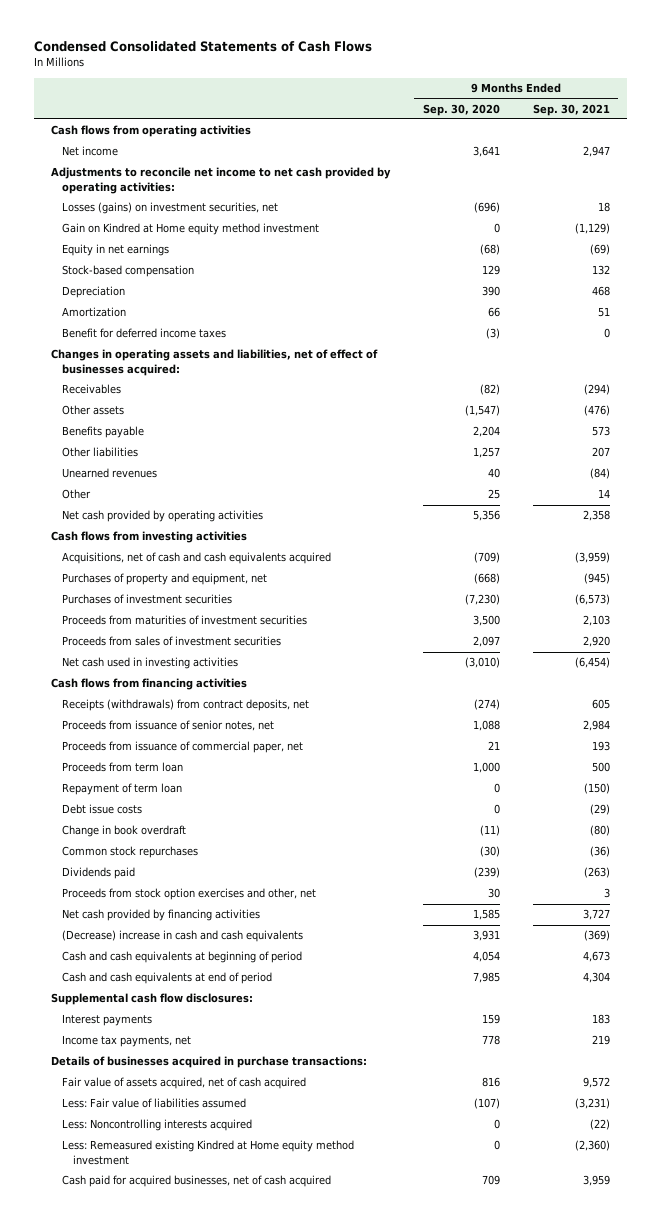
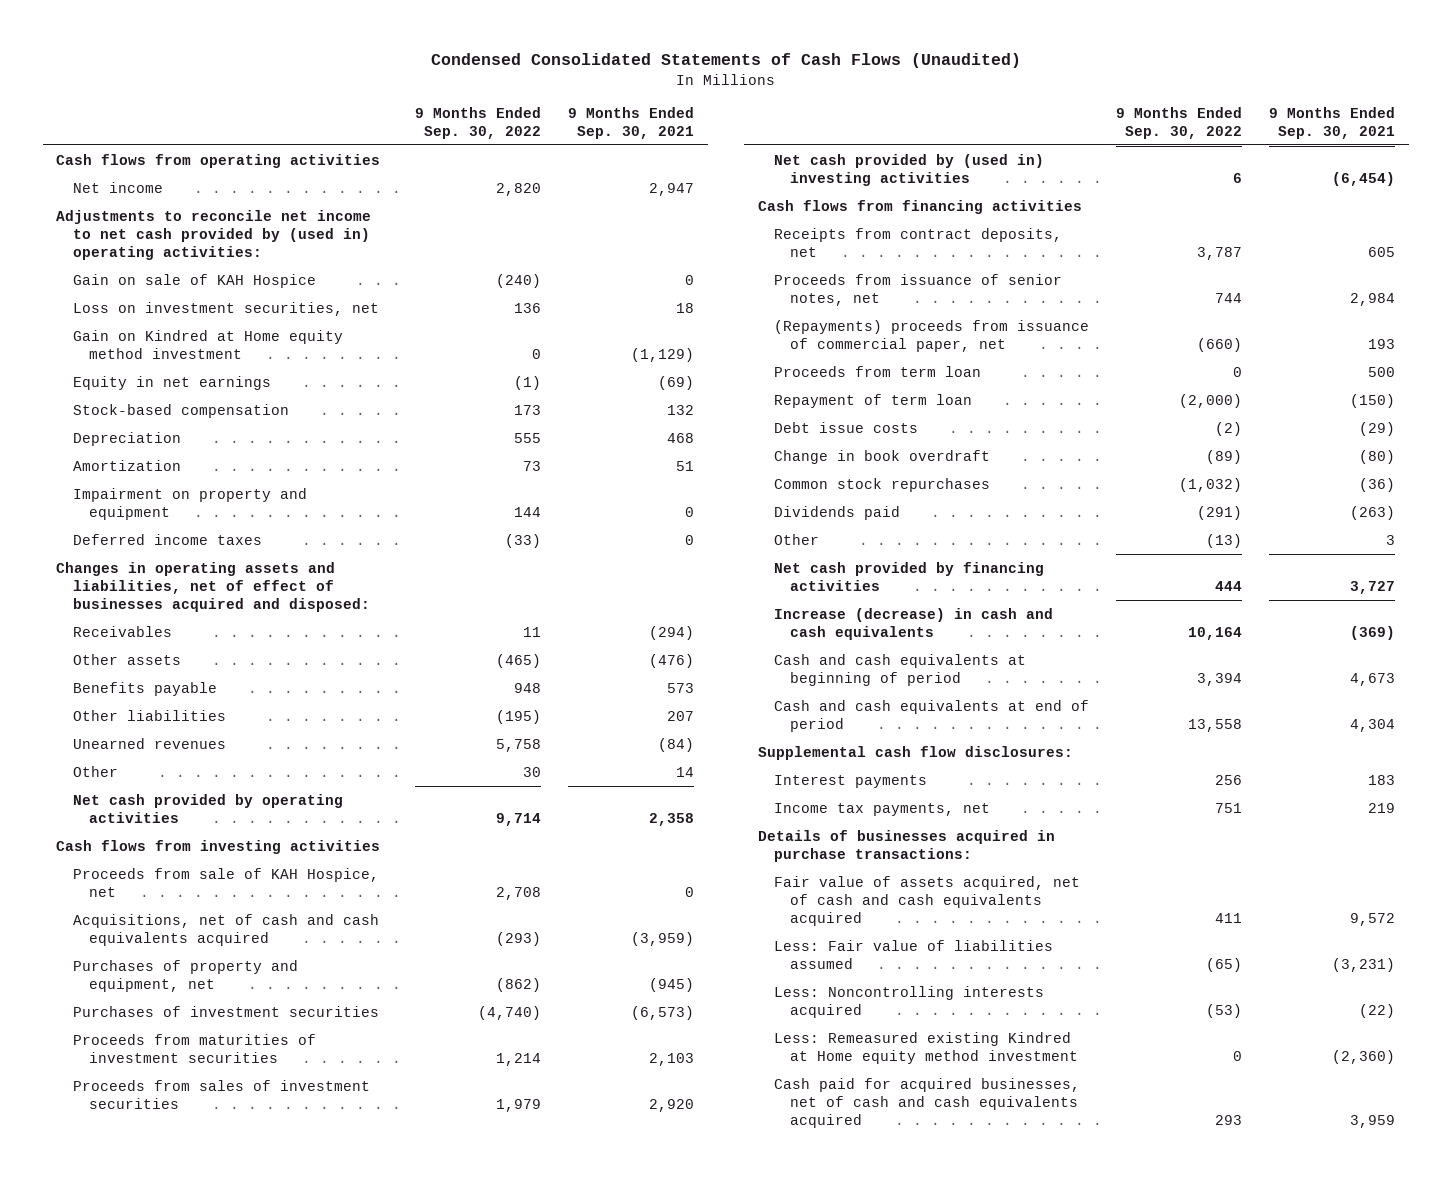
[33,41,372,53] Condensed Consolidated Statements of Cash Flows -> [430,53,1021,69] Condensed Consolidated Statements of Cash Flows (Unaudited)
[422,103,500,116] Sep. 30, 2020 -> none
none -> [414,106,541,139] 9 Months Ended Sep. 30, 2022
[50,167,391,194] Adjustments to reconcile net income to net cash provided by operating activities: -> [56,209,372,260] Adjustments to reconcile net income to net cash provided by (used in) operating activities:
none -> [72,273,316,288] Gain on sale of KAH Hospice
[61,202,278,215] Losses (gains) on investment securities, net -> [72,301,379,316] Loss on investment securities, net
none -> [72,487,307,520] Impairment on property and equipment
[61,328,226,339] Benefit for deferred income taxes -> [72,533,262,545] Deferred income taxes
[50,349,378,376] Changes in operating assets and liabilities, net of effect of businesses acquired: -> [56,561,370,612] Changes in operating assets and liabilities, net of effect of businesses acquired and disposed:
none -> [72,867,379,897] Proceeds from sale of KAH Hospice, net
[61,657,238,670] Net cash used in investing activities -> [773,153,1044,186] Net cash provided by (used in) investing activities
[61,699,309,712] Receipts (withdrawals) from contract deposits, net -> [773,227,1062,257] Receipts from contract deposits, net
[61,741,303,754] Proceeds from issuance of commercial paper, net -> [773,319,1089,352] (Repayments) proceeds from issuance of commercial paper, net
[61,888,316,901] Proceeds from stock option exercises and other, net -> none
none -> [773,533,819,545] Other
[61,930,303,943] (Decrease) increase in cash and cash equivalents -> [773,607,1053,640] Increase (decrease) in cash and cash equivalents
[61,1077,306,1090] Fair value of assets acquired, net of cash acquired -> [773,875,1080,926] Fair value of assets acquired, net of cash and cash equivalents acquired
[61,1175,331,1188] Cash paid for acquired businesses, net of cash acquired -> [773,1077,1080,1128] Cash paid for acquired businesses, net of cash and cash equivalents acquired

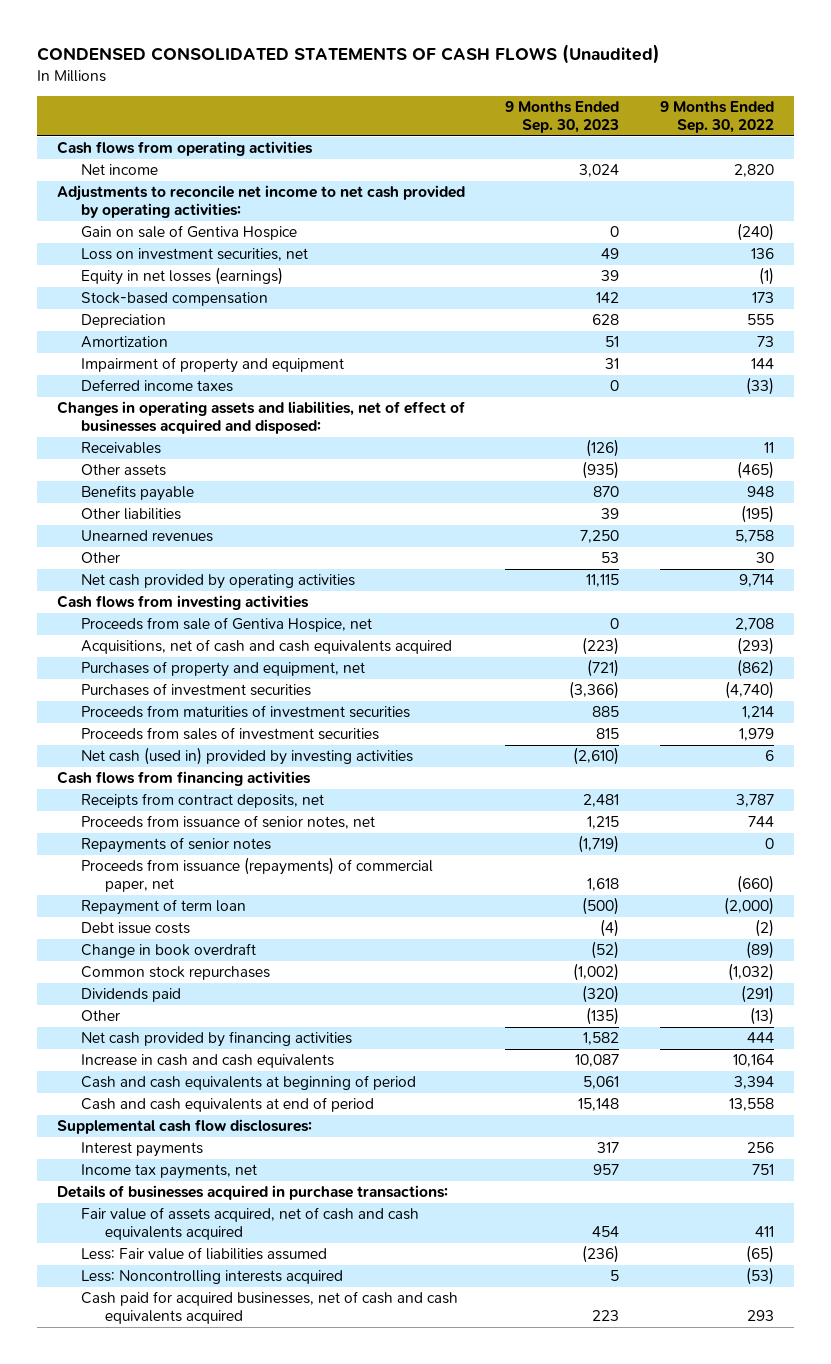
[430,53,1021,69] Condensed Consolidated Statements of Cash Flows (Unaudited) -> [36,44,660,65] CONDENSED CONSOLIDATED STATEMENTS OF CASH FLOWS (Unaudited)
[568,106,695,139] 9 Months Ended Sep. 30, 2021 -> none
none -> [505,101,620,133] 9 Months Ended Sep. 30, 2023
[56,209,372,260] Adjustments to reconcile net income to net cash provided by (used in) operating activities: -> [56,185,465,218] Adjustments to reconcile net income to net cash provided by operating activities:
[72,273,316,288] Gain on sale of KAH Hospice -> [80,225,297,241] Gain on sale of Gentiva Hospice
[72,329,343,359] Gain on Kindred at Home equity method investment -> none
[72,375,271,390] Equity in net earnings -> [80,267,283,286] Equity in net losses (earnings)
[72,487,307,520] Impairment on property and equipment -> [80,357,344,374] Impairment of property and equipment
[72,867,379,897] Proceeds from sale of KAH Hospice, net -> [80,617,372,633] Proceeds from sale of Gentiva Hospice, net
[773,153,1044,186] Net cash provided by (used in) investing activities -> [80,747,413,766] Net cash (used in) provided by investing activities
[773,365,981,377] Proceeds from term loan -> none
none -> [80,837,271,854] Repayments of senior notes
[773,319,1089,352] (Repayments) proceeds from issuance of commercial paper, net -> [80,857,433,892] Proceeds from issuance (repayments) of commercial paper, net
[773,607,1053,640] Increase (decrease) in cash and cash equivalents -> [80,1054,334,1069] Increase in cash and cash equivalents
[773,1031,1079,1064] Less: Remeasured existing Kindred at Home equity method investment -> none

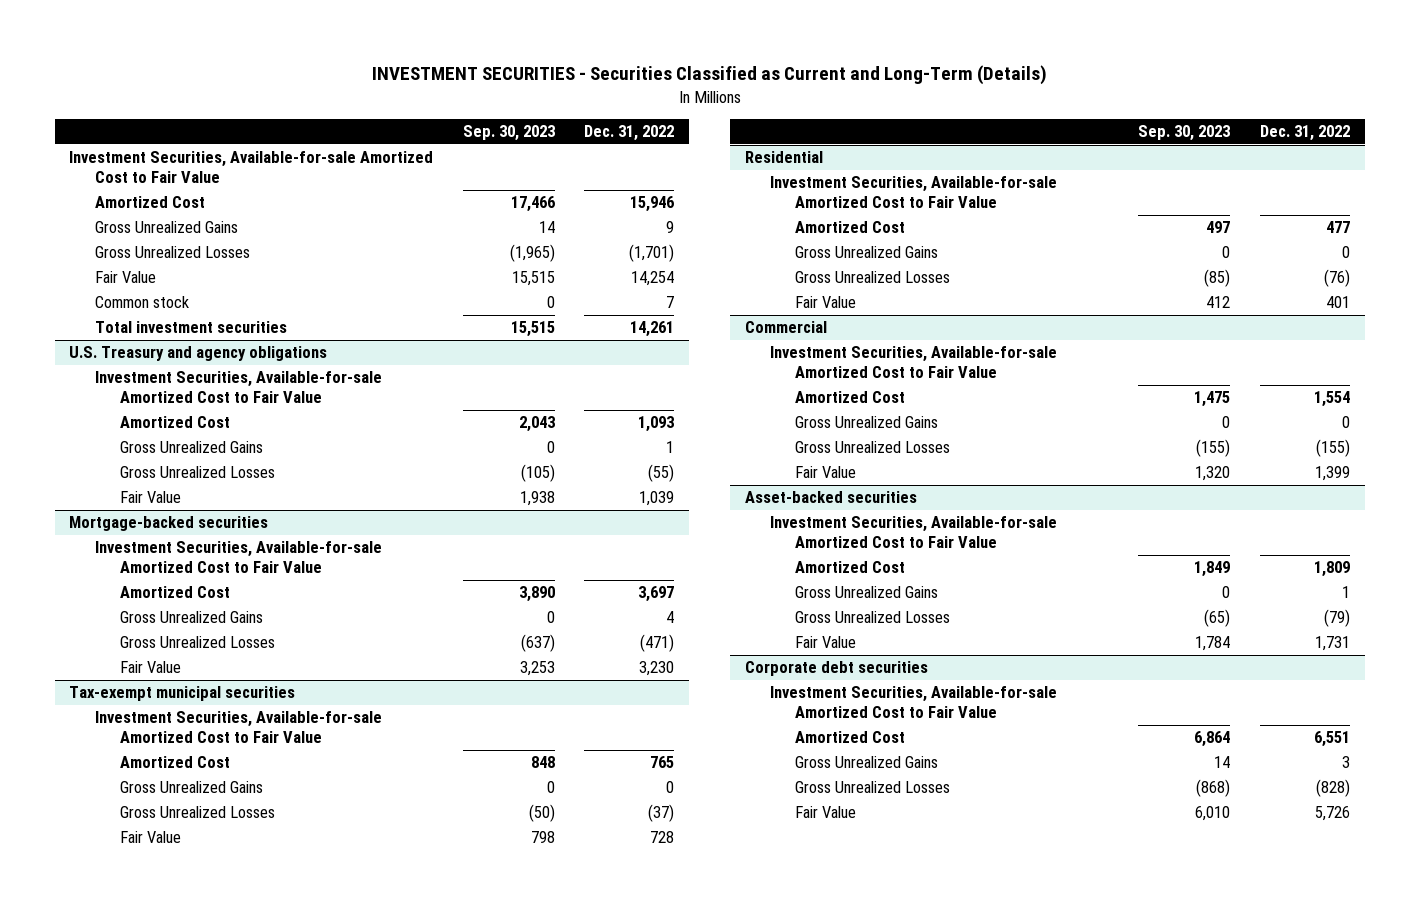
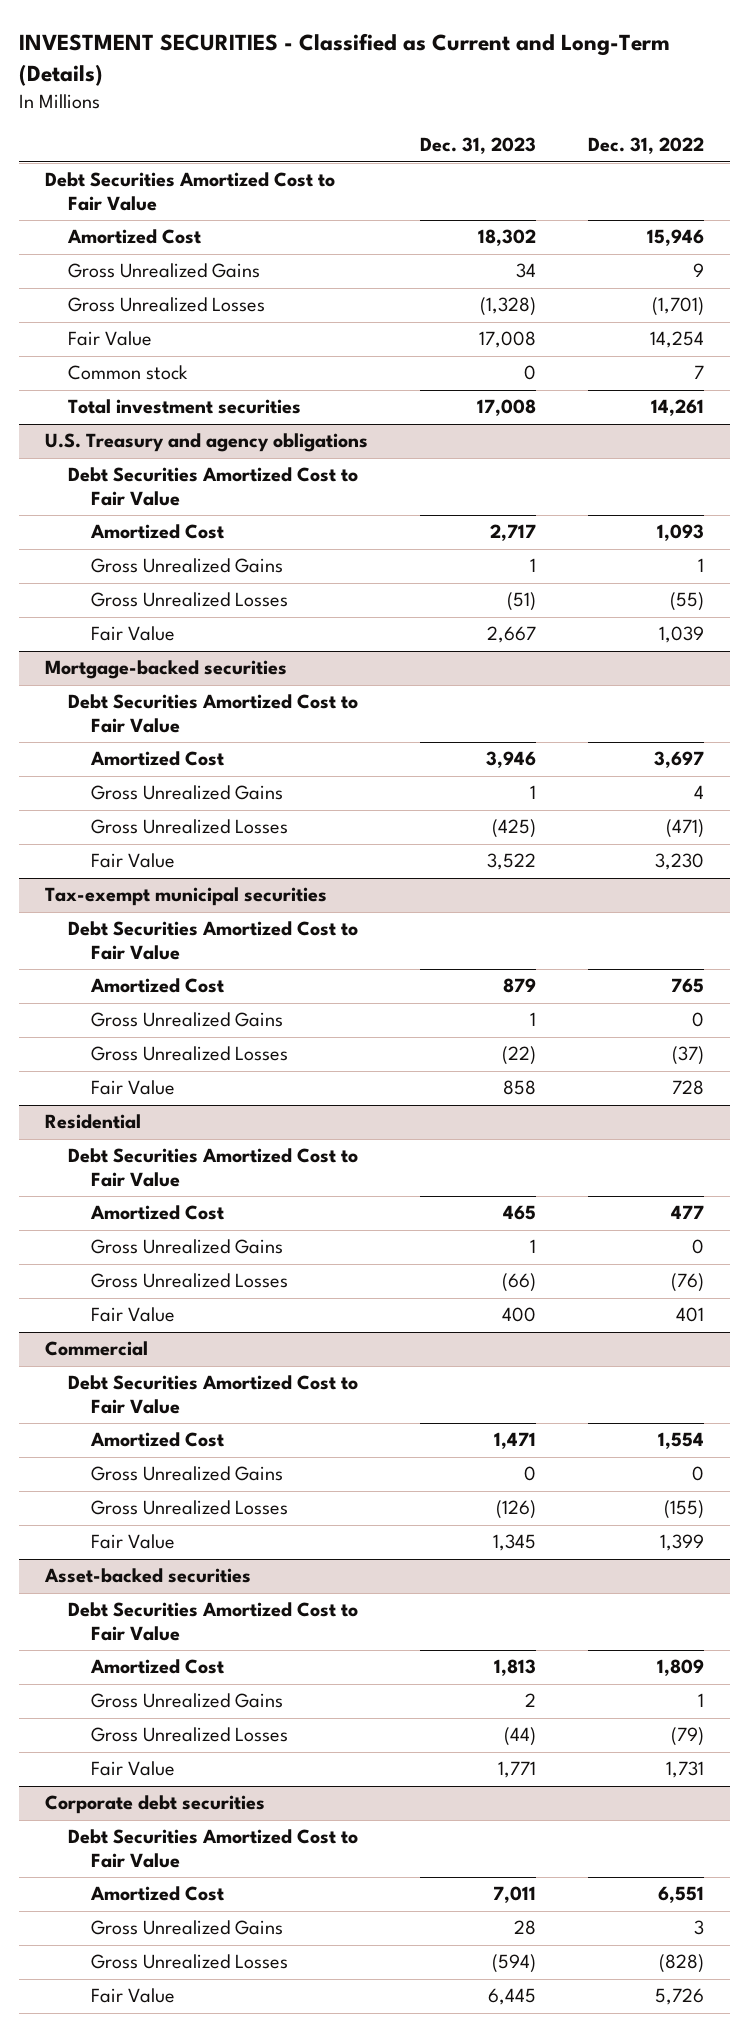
[371,65,1047,86] INVESTMENT SECURITIES - Securities Classified as Current and Long-Term (Details) -> [18,32,670,86] INVESTMENT SECURITIES - Classified as Current and Long-Term (Details)
[462,125,555,142] Sep. 30, 2023 -> none
none -> [420,137,537,155] Dec. 31, 2023
[69,151,434,184] Investment Securities, Available-for-sale Amortized Cost to Fair Value -> [44,172,335,211] Debt Securities Amortized Cost to Fair Value
[94,371,382,404] Investment Securities, Available-for-sale Amortized Cost to Fair Value -> [68,467,359,506] Debt Securities Amortized Cost to Fair Value
[94,541,382,574] Investment Securities, Available-for-sale Amortized Cost to Fair Value -> [68,694,359,733] Debt Securities Amortized Cost to Fair Value
[94,711,382,744] Investment Securities, Available-for-sale Amortized Cost to Fair Value -> [68,921,359,960] Debt Securities Amortized Cost to Fair Value
[770,176,1058,209] Investment Securities, Available-for-sale Amortized Cost to Fair Value -> [68,1148,359,1187] Debt Securities Amortized Cost to Fair Value
[770,346,1058,379] Investment Securities, Available-for-sale Amortized Cost to Fair Value -> [68,1375,359,1414] Debt Securities Amortized Cost to Fair Value
[770,516,1058,549] Investment Securities, Available-for-sale Amortized Cost to Fair Value -> [68,1602,359,1641] Debt Securities Amortized Cost to Fair Value
[770,686,1058,719] Investment Securities, Available-for-sale Amortized Cost to Fair Value -> [68,1829,359,1868] Debt Securities Amortized Cost to Fair Value

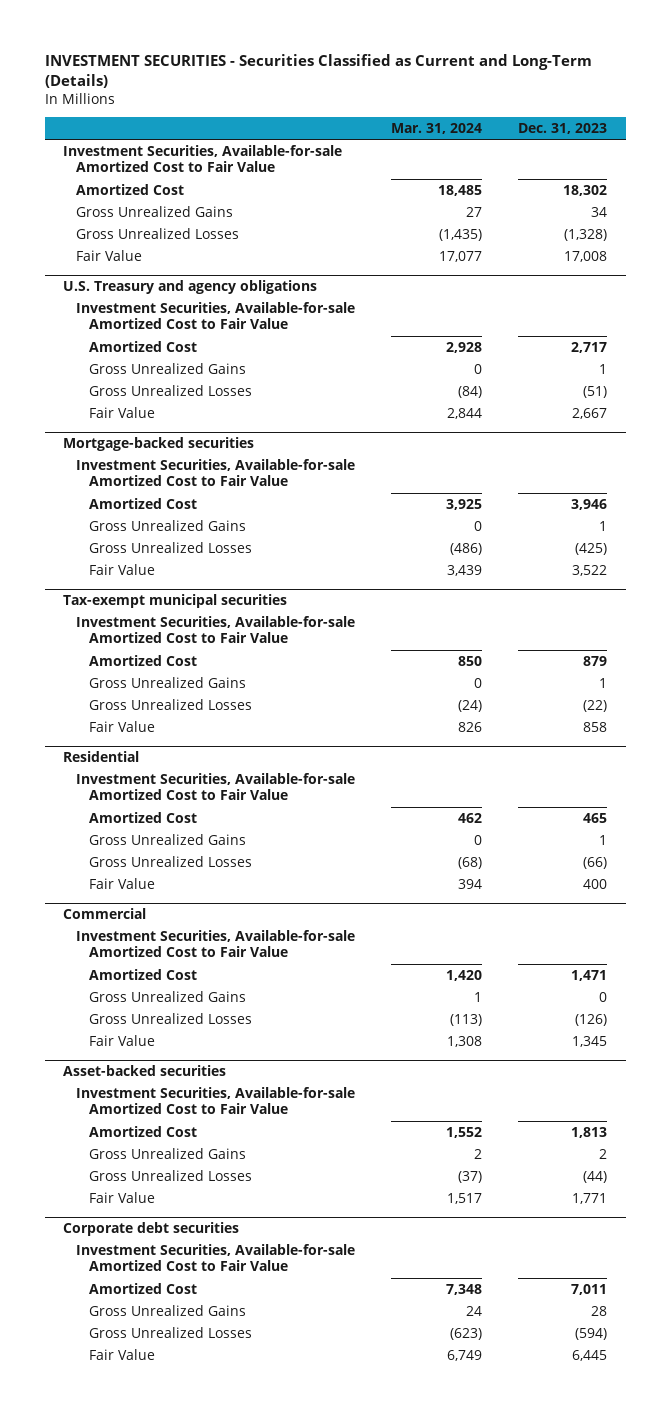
[18,32,670,86] INVESTMENT SECURITIES - Classified as Current and Long-Term (Details) -> [44,53,592,89] INVESTMENT SECURITIES - Securities Classified as Current and Long-Term (Details)
[588,137,705,155] Dec. 31, 2022 -> none
none -> [391,122,483,134] Mar. 31, 2024
[44,172,335,211] Debt Securities Amortized Cost to Fair Value -> [63,144,343,173] Investment Securities, Available-for-sale Amortized Cost to Fair Value
[68,365,189,381] Common stock -> none
[68,399,302,415] Total investment securities -> none
[68,467,359,506] Debt Securities Amortized Cost to Fair Value -> [75,301,355,330] Investment Securities, Available-for-sale Amortized Cost to Fair Value
[68,694,359,733] Debt Securities Amortized Cost to Fair Value -> [75,458,355,487] Investment Securities, Available-for-sale Amortized Cost to Fair Value
[68,921,359,960] Debt Securities Amortized Cost to Fair Value -> [75,615,355,644] Investment Securities, Available-for-sale Amortized Cost to Fair Value
[68,1148,359,1187] Debt Securities Amortized Cost to Fair Value -> [75,772,355,801] Investment Securities, Available-for-sale Amortized Cost to Fair Value
[68,1375,359,1414] Debt Securities Amortized Cost to Fair Value -> [75,929,355,958] Investment Securities, Available-for-sale Amortized Cost to Fair Value
[68,1602,359,1641] Debt Securities Amortized Cost to Fair Value -> [75,1086,355,1115] Investment Securities, Available-for-sale Amortized Cost to Fair Value
[68,1829,359,1868] Debt Securities Amortized Cost to Fair Value -> [75,1243,355,1272] Investment Securities, Available-for-sale Amortized Cost to Fair Value

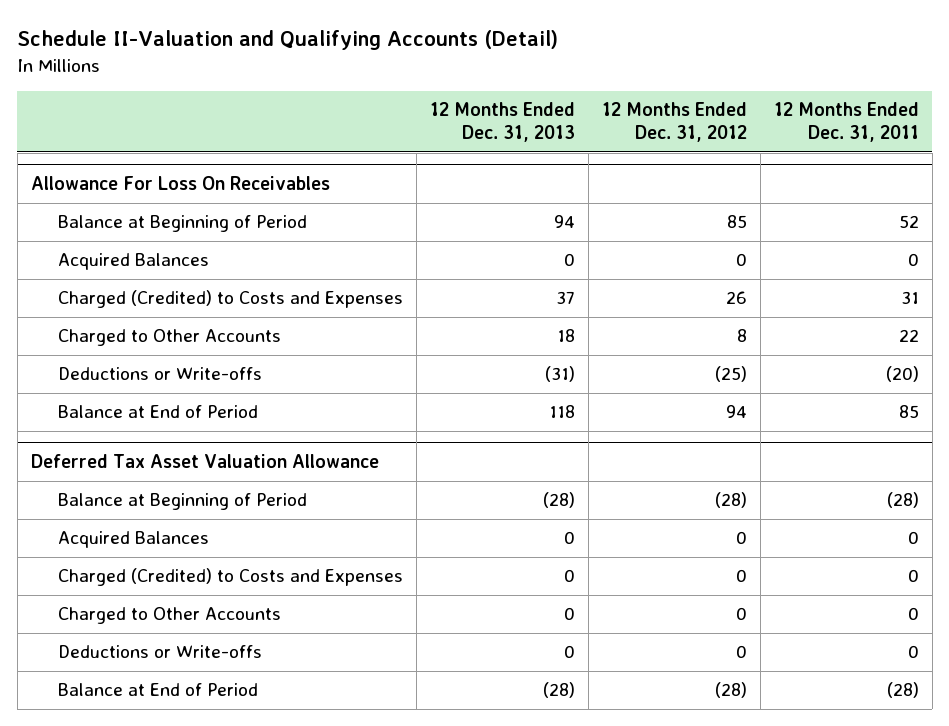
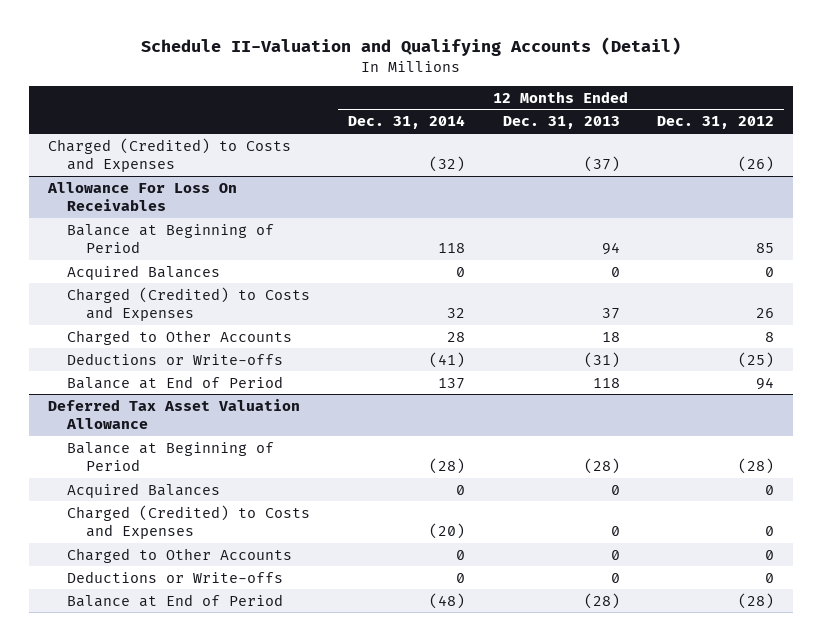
[773,101,919,143] 12 Months Ended Dec. 31, 2011 -> none
none -> [347,115,465,130] Dec. 31, 2014
none -> [48,137,292,173] Charged (Credited) to Costs and Expenses

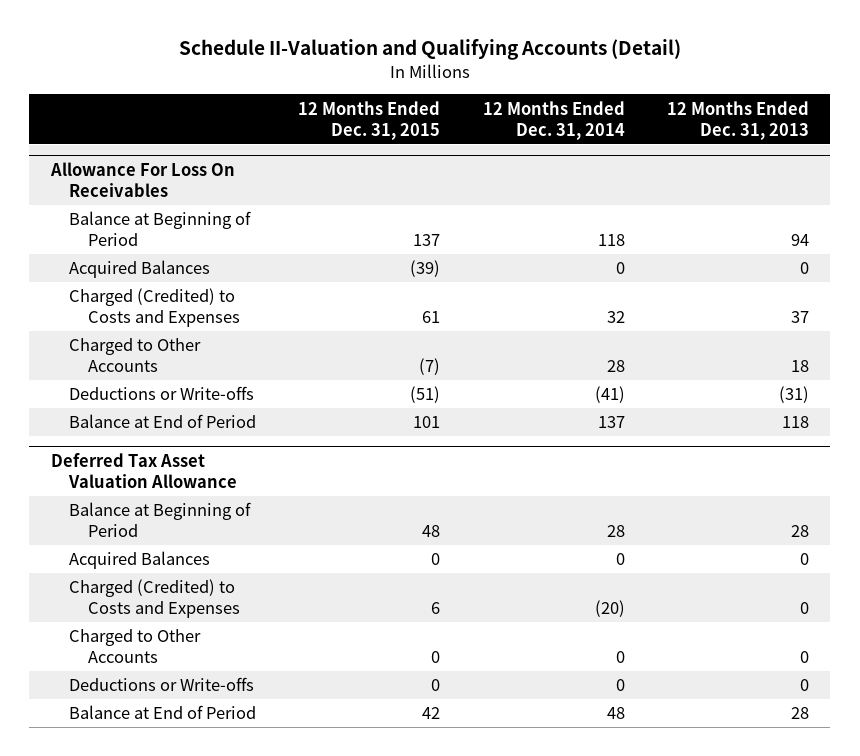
[657,116,775,130] Dec. 31, 2012 -> none
none -> [298,100,441,140] 12 Months Ended Dec. 31, 2015
[48,137,292,173] Charged (Credited) to Costs and Expenses -> none
[428,458,465,475] (28) -> [606,525,625,538] 28
[583,458,620,475] (28) -> [791,525,810,538] 28
[428,592,465,609] (48) -> [606,707,625,720] 48
[583,592,620,609] (28) -> [791,707,810,720] 28

